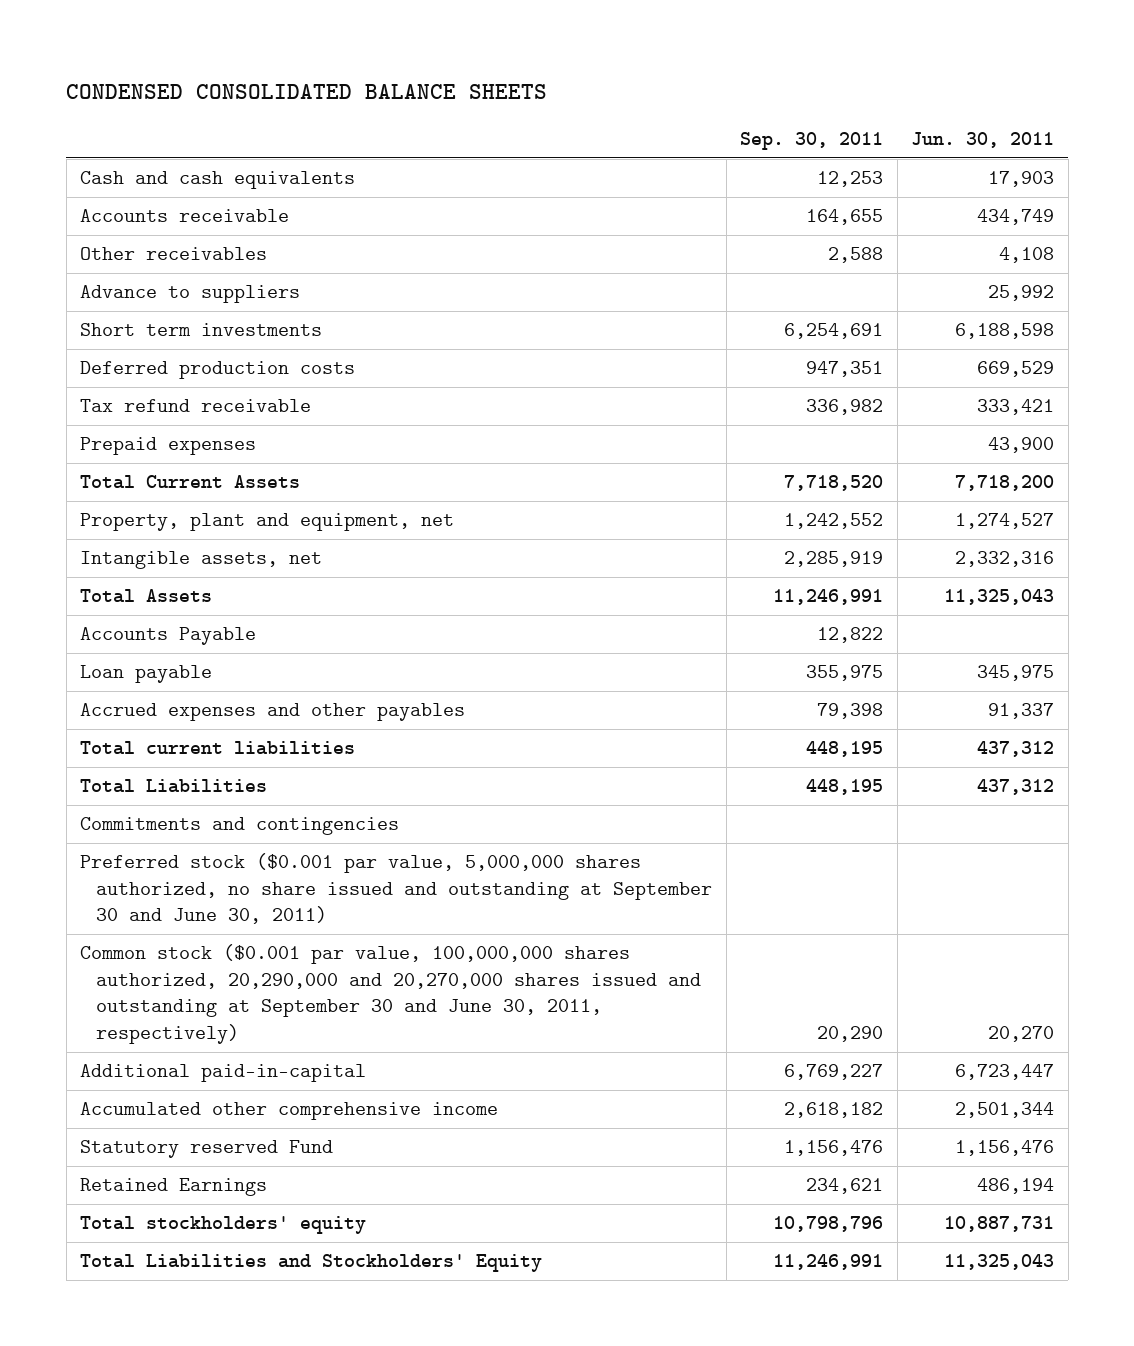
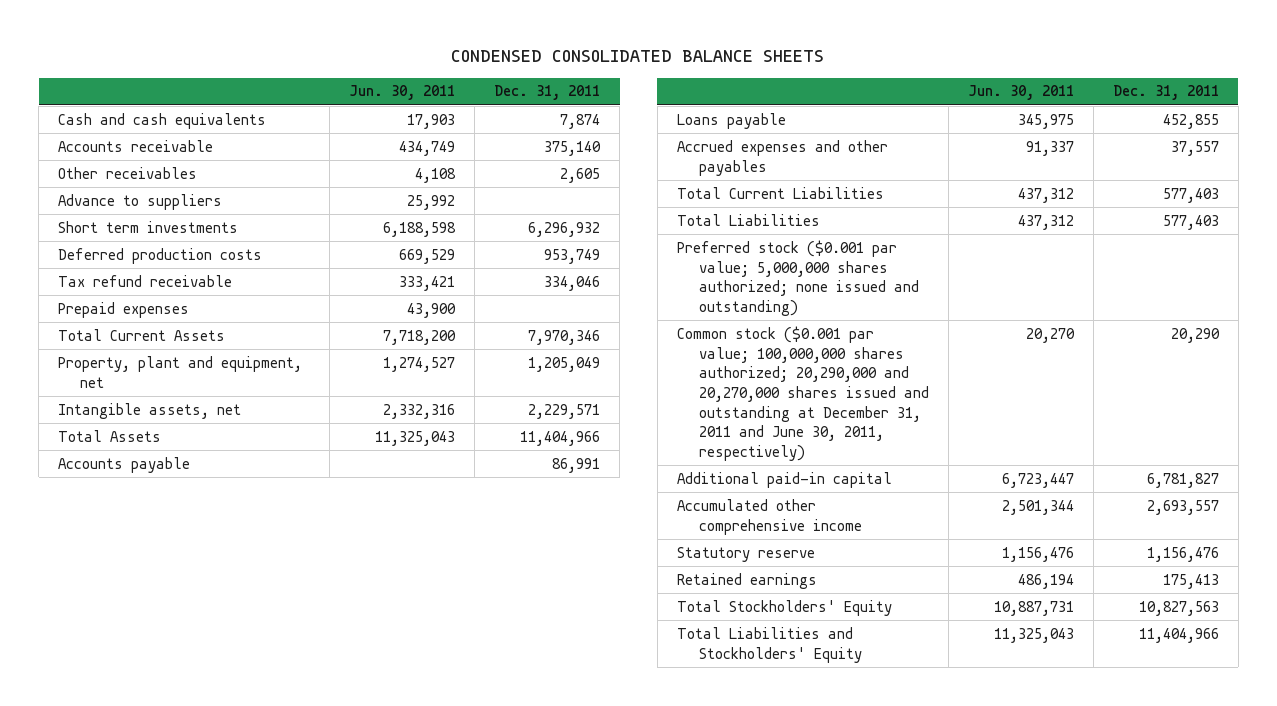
[740,132,884,151] Sep. 30, 2011 -> none
none -> [494,85,601,101] Dec. 31, 2011
[80,627,257,646] Accounts Payable -> [58,456,191,473] Accounts payable
[80,665,213,684] Loan payable -> [676,112,786,129] Loans payable
[80,741,356,756] Total current liabilities -> [676,186,884,199] Total Current Liabilities
[80,817,400,836] Commitments and contingencies -> none
[80,853,713,925] Preferred stock ($0.001 par value, 5,000,000 shares authorized, no share issued and outstanding at September 30 and June 30, 2011) -> [676,239,919,316] Preferred stock ($0.001 par value; 5,000,000 shares authorized; none issued and outstanding)
[80,944,702,1044] Common stock ($0.001 par value, 100,000,000 shares authorized, 20,290,000 and 20,270,000 shares issued and outstanding at September 30 and June 30, 2011, respectively) -> [676,325,929,462] Common stock ($0.001 par value; 100,000,000 shares authorized; 20,290,000 and 20,270,000 shares issued and outstanding at December 31, 2011 and June 30, 2011, respectively)
[80,1064,367,1083] Additional paid-in-capital -> [676,471,892,488] Additional paid-in capital
[80,1140,334,1159] Statutory reserved Fund -> [676,546,815,562] Statutory reserve
[80,1178,268,1197] Retained Earnings -> [676,572,817,589] Retained earnings
[80,1216,367,1235] Total stockholders' equity -> [676,599,892,616] Total Stockholders' Equity

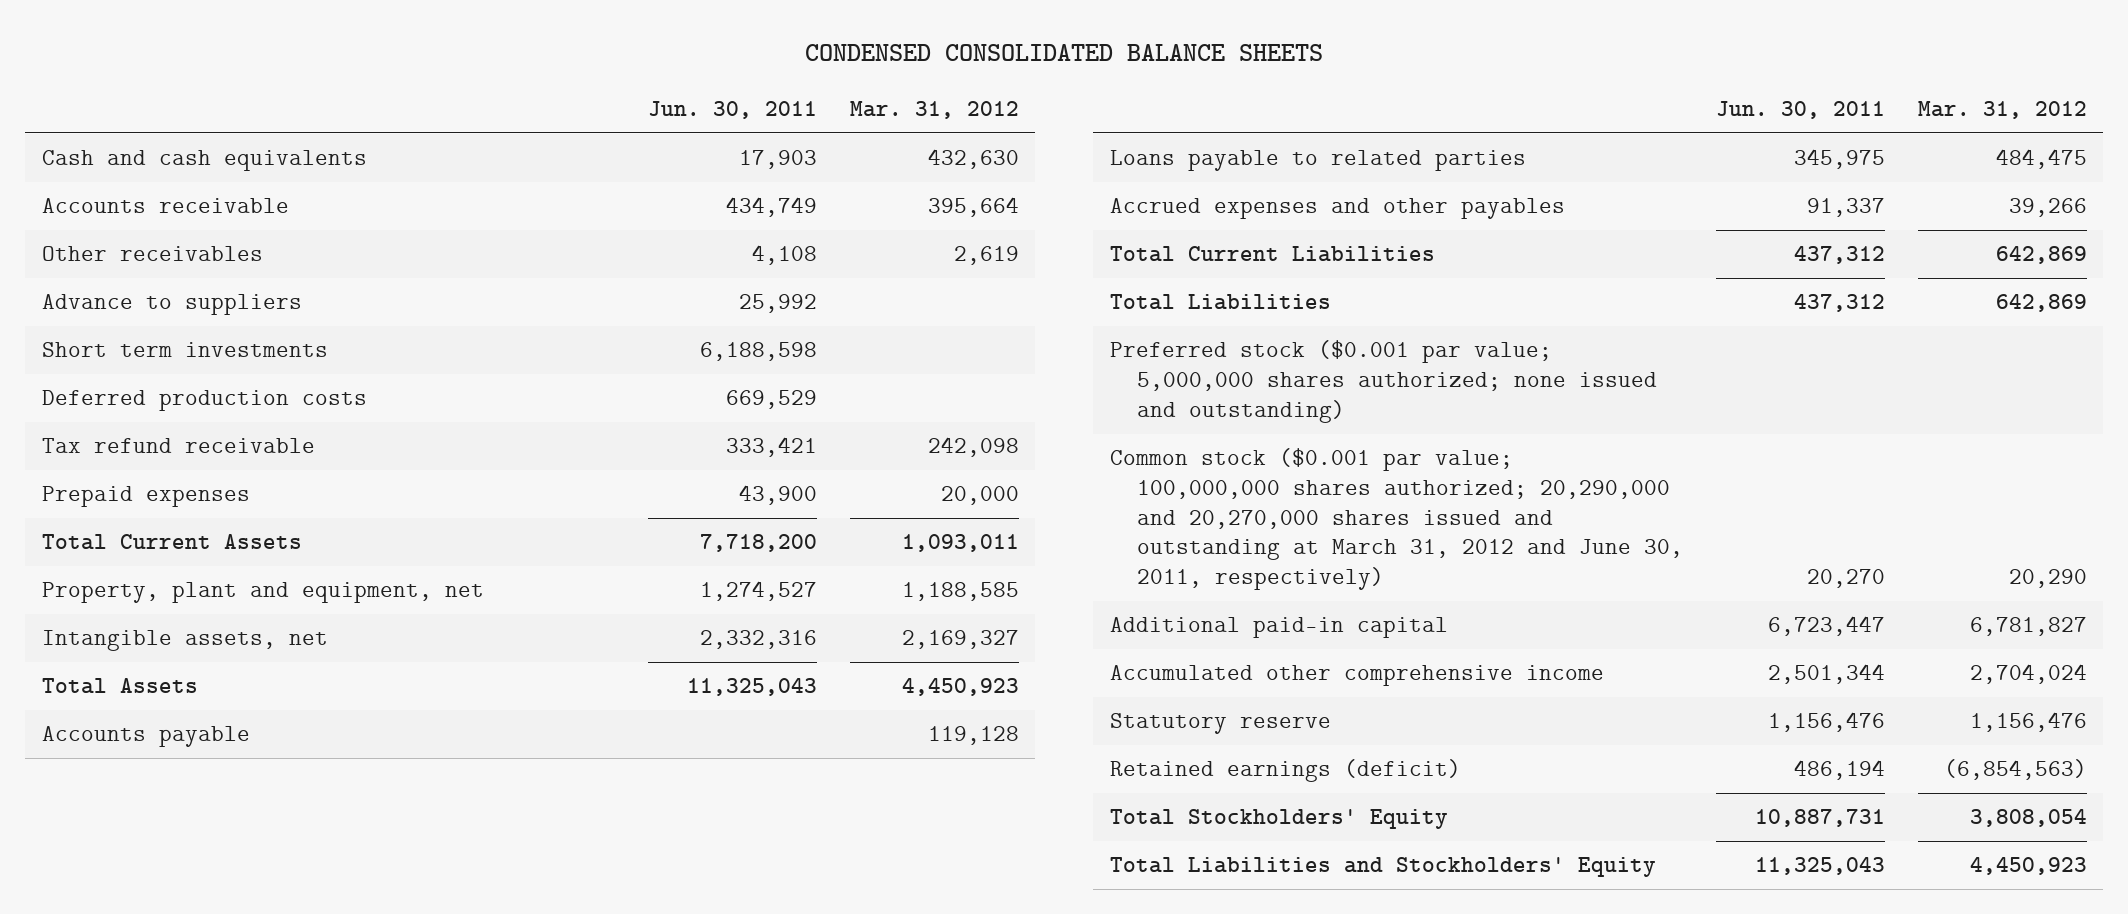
[494,85,601,101] Dec. 31, 2011 -> none
none -> [849,100,1019,119] Mar. 31, 2012
[676,112,786,129] Loans payable -> [1109,150,1526,172] Loans payable to related parties
[676,325,929,462] Common stock ($0.001 par value; 100,000,000 shares authorized; 20,290,000 and 20,270,000 shares issued and outstanding at December 31, 2011 and June 30, 2011, respectively) -> [1109,448,1684,591] Common stock ($0.001 par value; 100,000,000 shares authorized; 20,290,000 and 20,270,000 shares issued and outstanding at March 31, 2012 and June 30, 2011, respectively)
[676,572,817,589] Retained earnings -> [1109,759,1461,783] Retained earnings (deficit)

